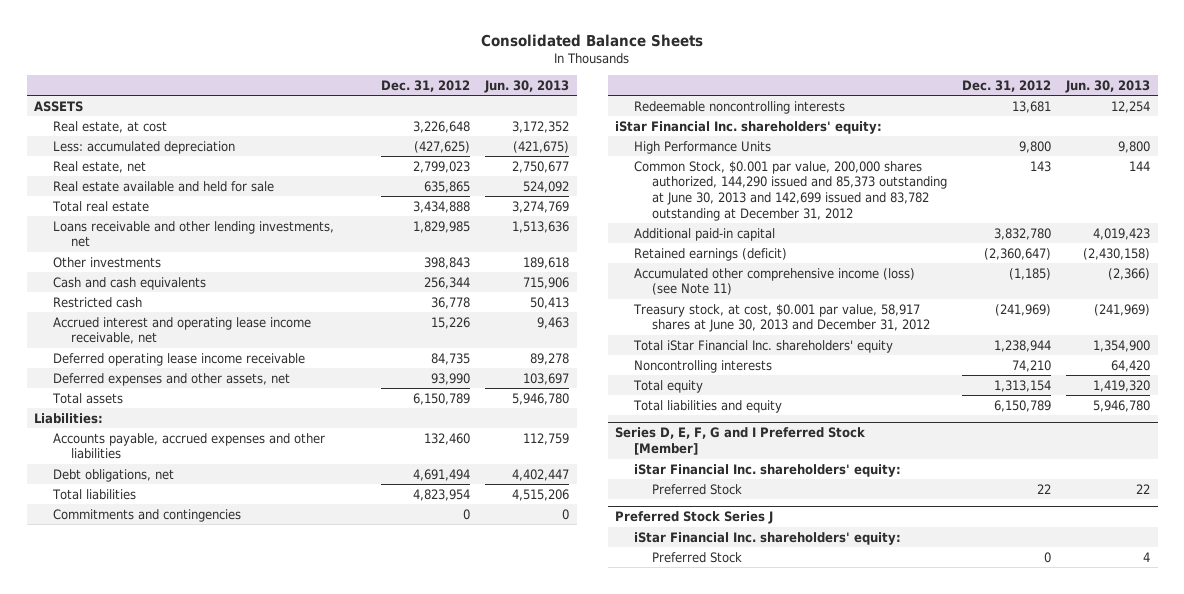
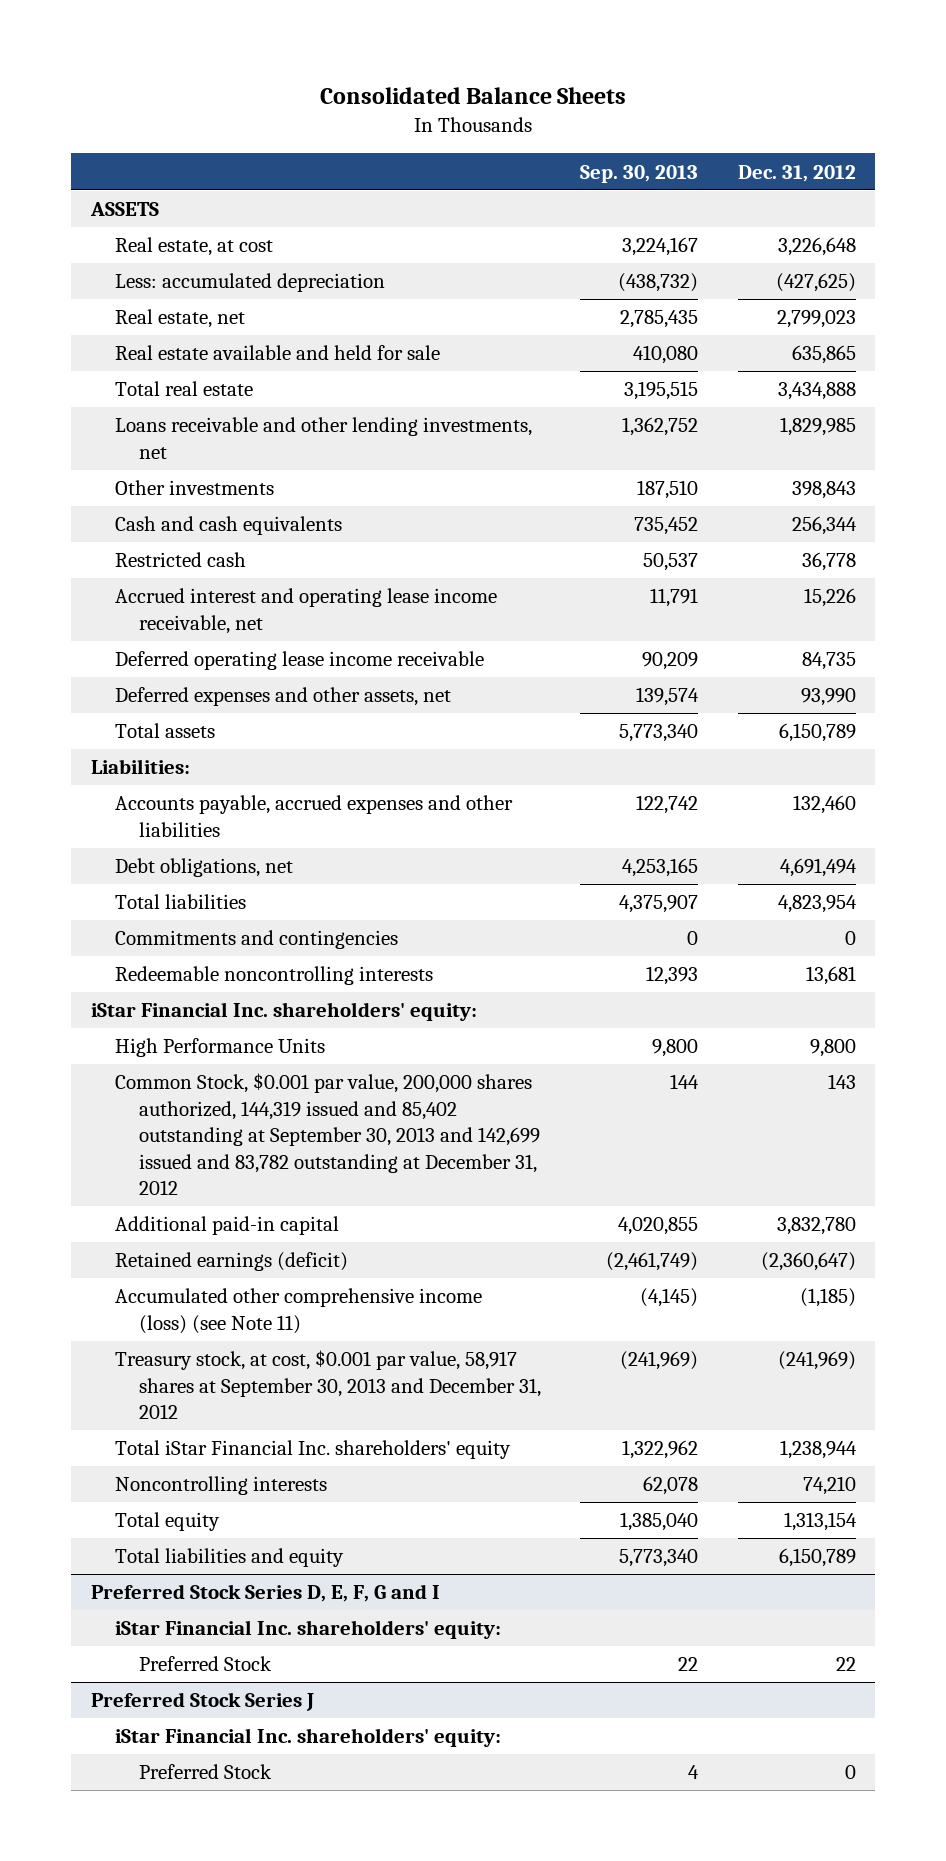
[484,79,570,93] Jun. 30, 2013 -> none
none -> [580,164,699,183] Sep. 30, 2013
[633,160,948,221] Common Stock, $0.001 par value, 200,000 shares authorized, 144,290 issued and 85,373 outstanding at June 30, 2013 and 142,699 issued and 83,782 outstanding at December 31, 2012 -> [114,1073,540,1196] Common Stock, $0.001 par value, 200,000 shares authorized, 144,319 issued and 85,402 outstanding at September 30, 2013 and 142,699 issued and 83,782 outstanding at December 31, 2012
[632,303,931,333] Treasury stock, at cost, $0.001 par value, 58,917 shares at June 30, 2013 and December 31, 2012 -> [114,1350,541,1420] Treasury stock, at cost, $0.001 par value, 58,917 shares at September 30, 2013 and December 31, 2012
[615,427,866,456] Series D, E, F, G and I Preferred Stock [Member] -> [90,1584,440,1603] Preferred Stock Series D, E, F, G and I

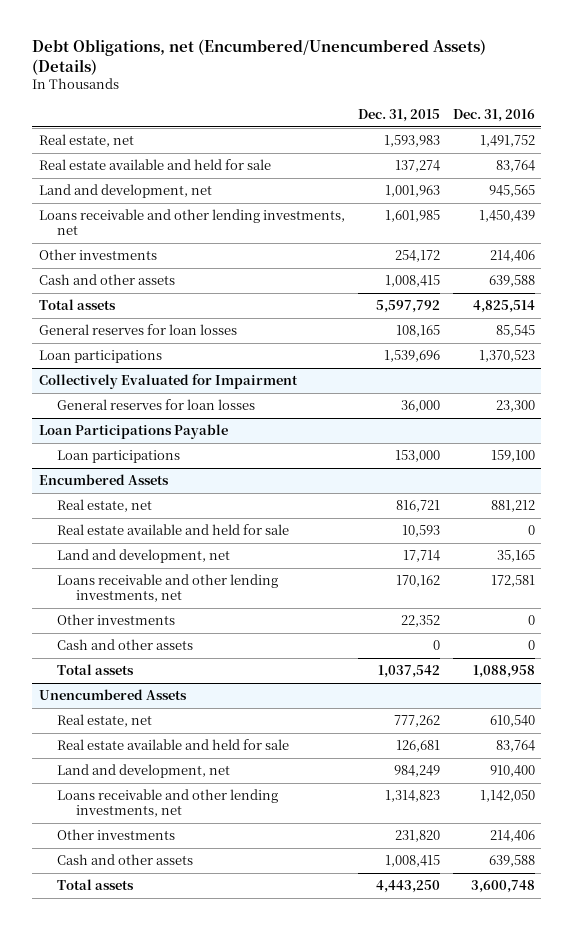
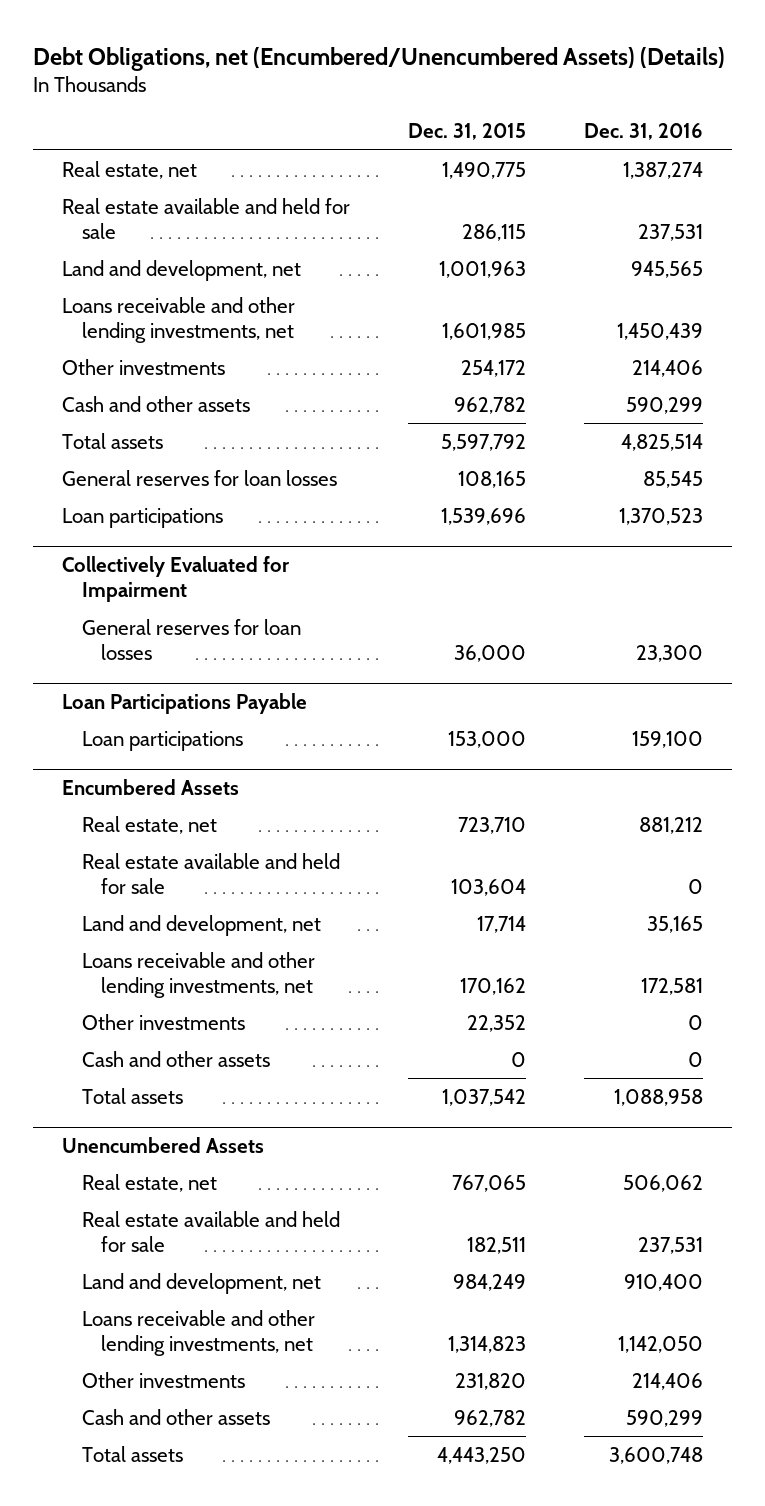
[383,134,440,147] 1,593,983 -> [441,161,526,179] 1,490,775
[479,134,535,147] 1,491,752 -> [623,161,704,179] 1,387,274
[394,159,440,172] 137,274 -> [461,223,526,241] 286,115
[495,159,535,172] 83,764 -> [638,223,704,241] 237,531
[384,274,440,287] 1,008,415 -> [453,396,526,414] 962,782
[488,274,535,287] 639,588 -> [626,396,704,414] 590,299
[395,499,440,512] 816,721 -> [457,816,526,834] 723,710
[401,524,440,537] 10,593 -> [450,878,526,896] 103,604
[393,714,440,727] 777,262 -> [451,1174,526,1192] 767,065
[489,714,535,727] 610,540 -> [623,1174,704,1192] 506,062
[395,739,440,752] 126,681 -> [466,1236,526,1254] 182,511
[495,739,535,752] 83,764 -> [638,1236,704,1254] 237,531
[384,854,440,867] 1,008,415 -> [453,1409,526,1427] 962,782
[488,854,535,867] 639,588 -> [626,1409,704,1427] 590,299

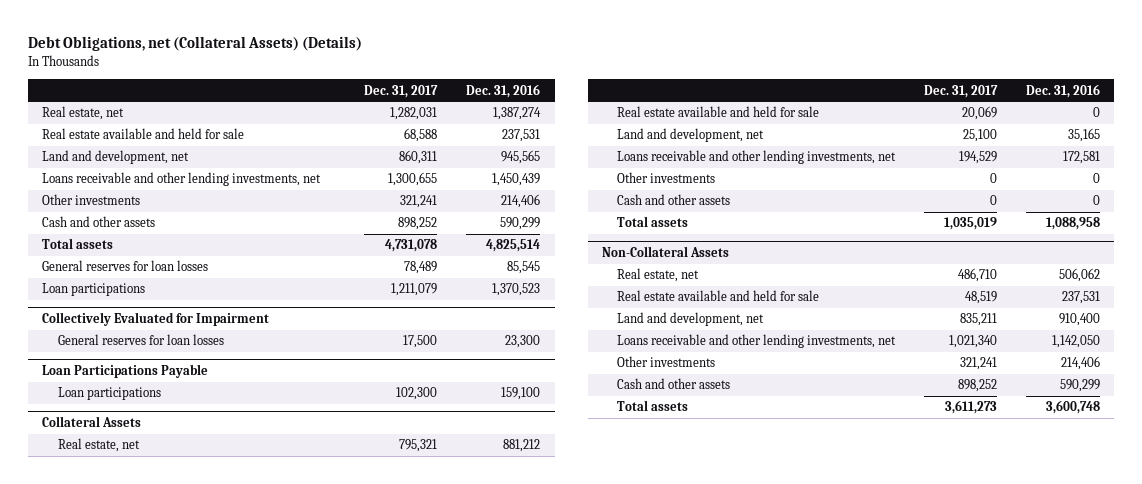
[32,46,725,71] Debt Obligations, net (Encumbered/Unencumbered Assets) (Details) -> [28,36,363,52] Debt Obligations, net (Collateral Assets) (Details)
[407,123,526,141] Dec. 31, 2015 -> none
none -> [364,84,439,98] Dec. 31, 2017
[61,779,239,796] Encumbered Assets -> [42,416,142,428] Collateral Assets
[61,1137,264,1154] Unencumbered Assets -> [601,246,729,258] Non-Collateral Assets

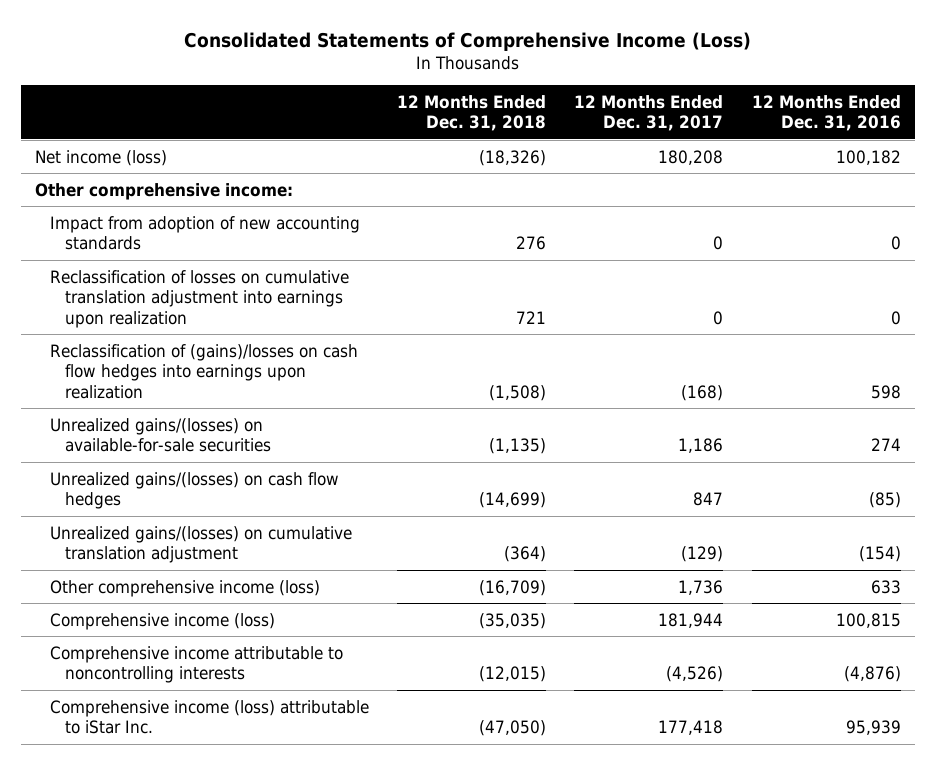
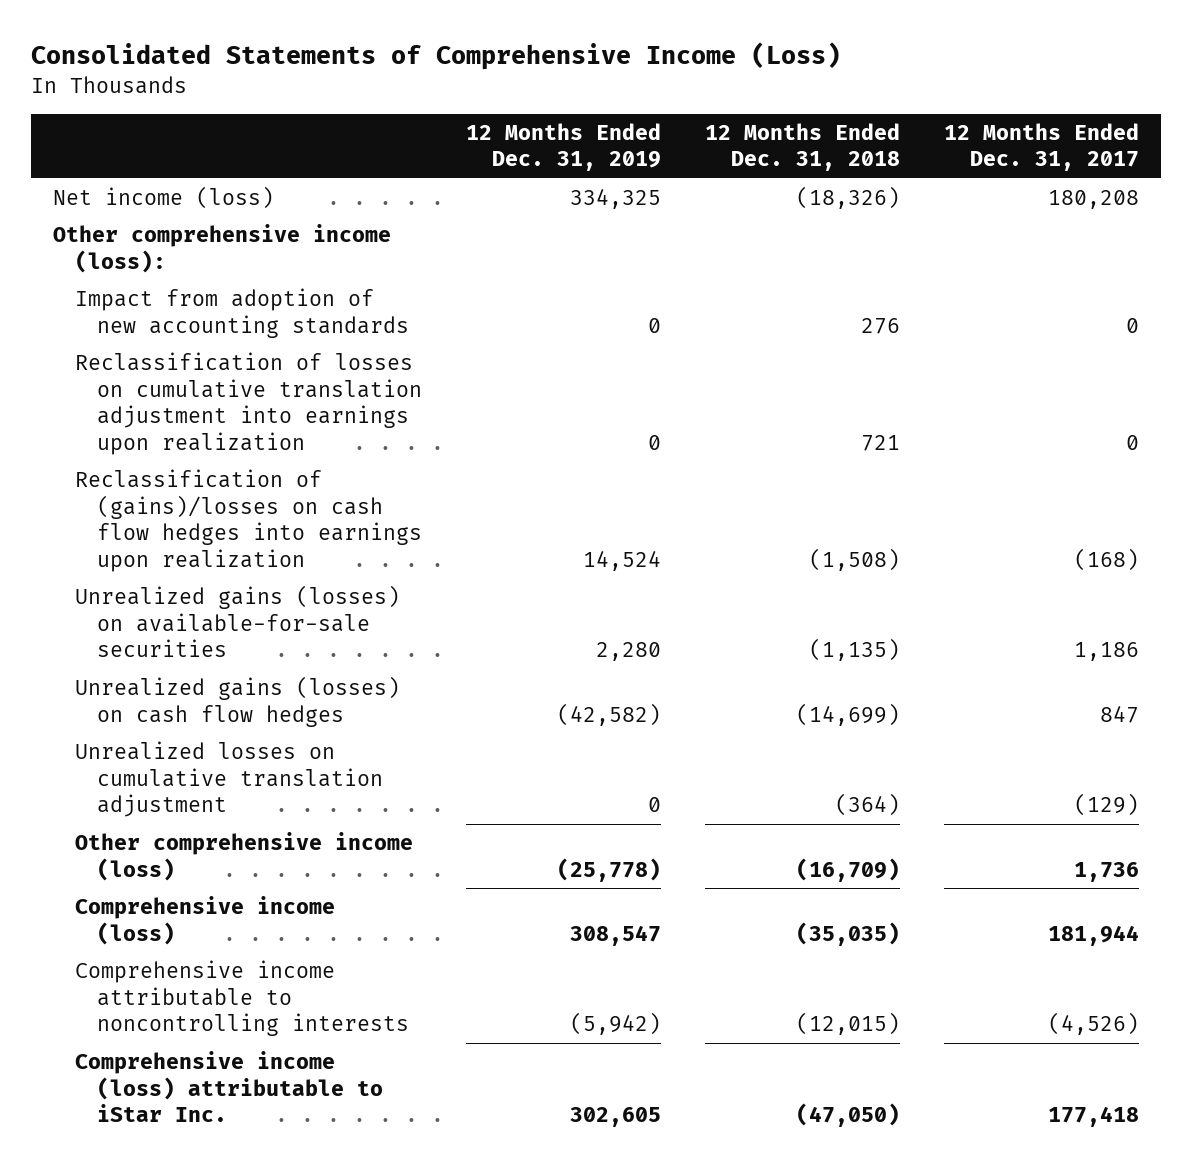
[751,94,901,132] 12 Months Ended Dec. 31, 2016 -> none
none -> [466,122,662,172] 12 Months Ended Dec. 31, 2019
[35,182,294,200] Other comprehensive income: -> [53,224,392,273] Other comprehensive income (loss):
[50,417,272,453] Unrealized gains/(losses) on available-for-sale securities -> [75,585,401,658] Unrealized gains (losses) on available-for-sale securities
[50,471,340,510] Unrealized gains/(losses) on cash flow hedges -> [75,676,401,727] Unrealized gains (losses) on cash flow hedges
[50,525,353,564] Unrealized gains/(losses) on cumulative translation adjustment -> [75,741,384,818] Unrealized losses on cumulative translation adjustment

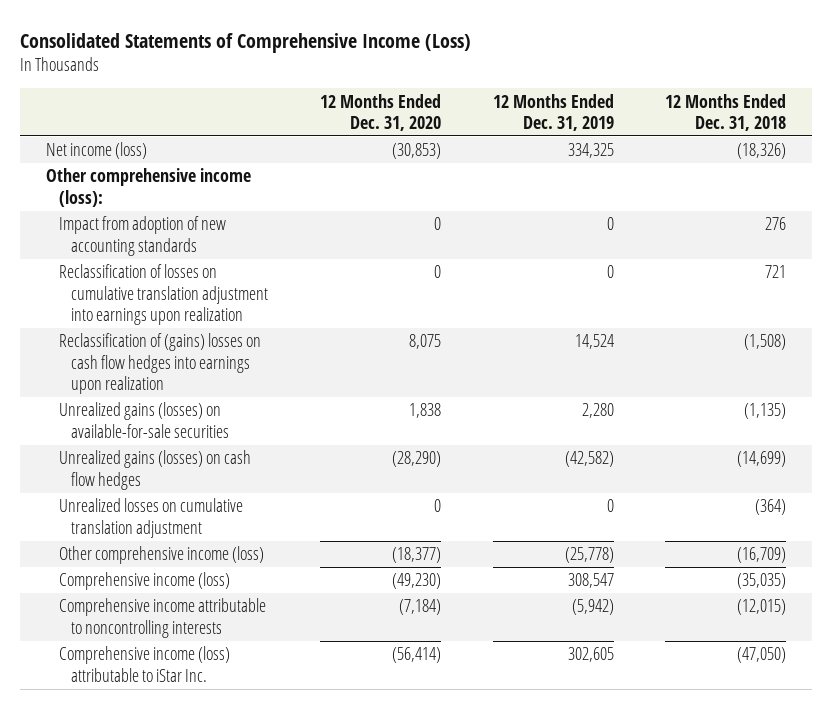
[944,122,1140,172] 12 Months Ended Dec. 31, 2017 -> none
none -> [319,93,441,132] 12 Months Ended Dec. 31, 2020
[75,469,423,573] Reclassification of (gains)/losses on cash flow hedges into earnings upon realization -> [58,333,261,394] Reclassification of (gains) losses on cash flow hedges into earnings upon realization

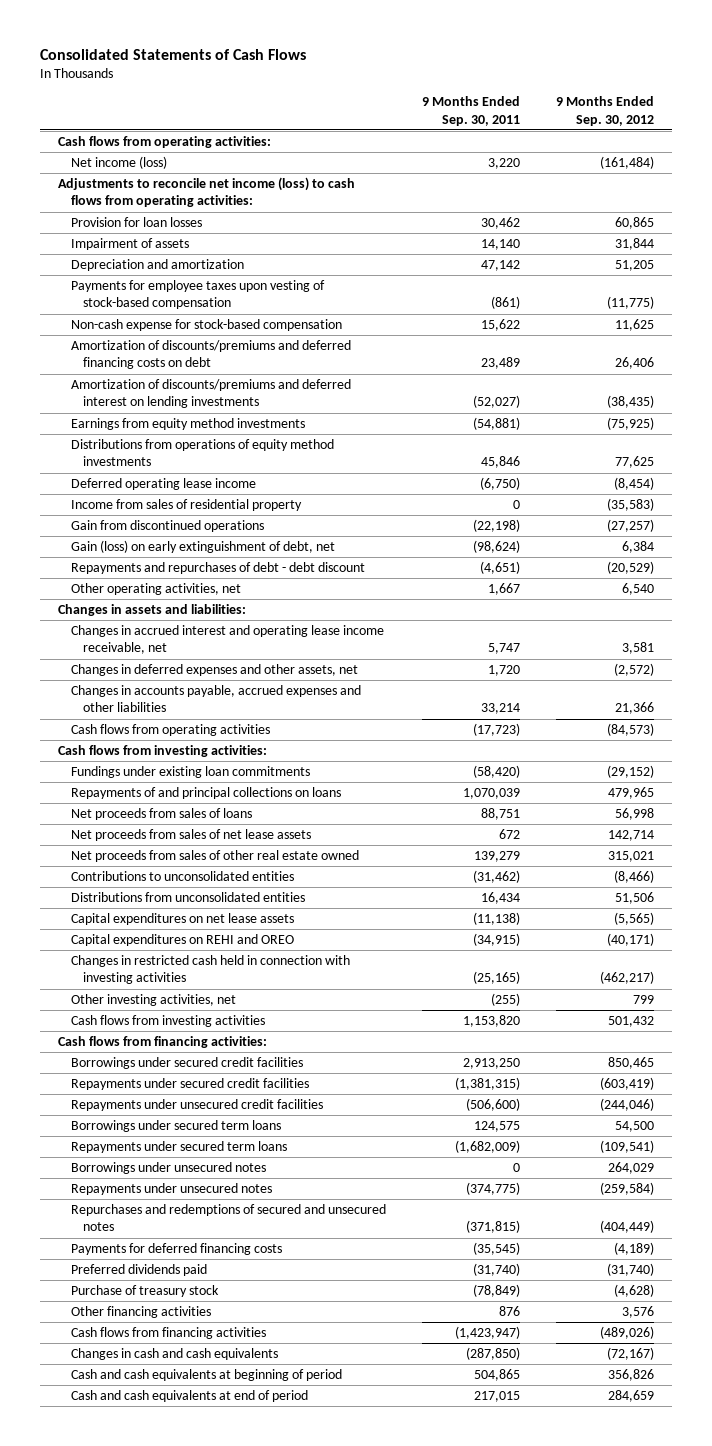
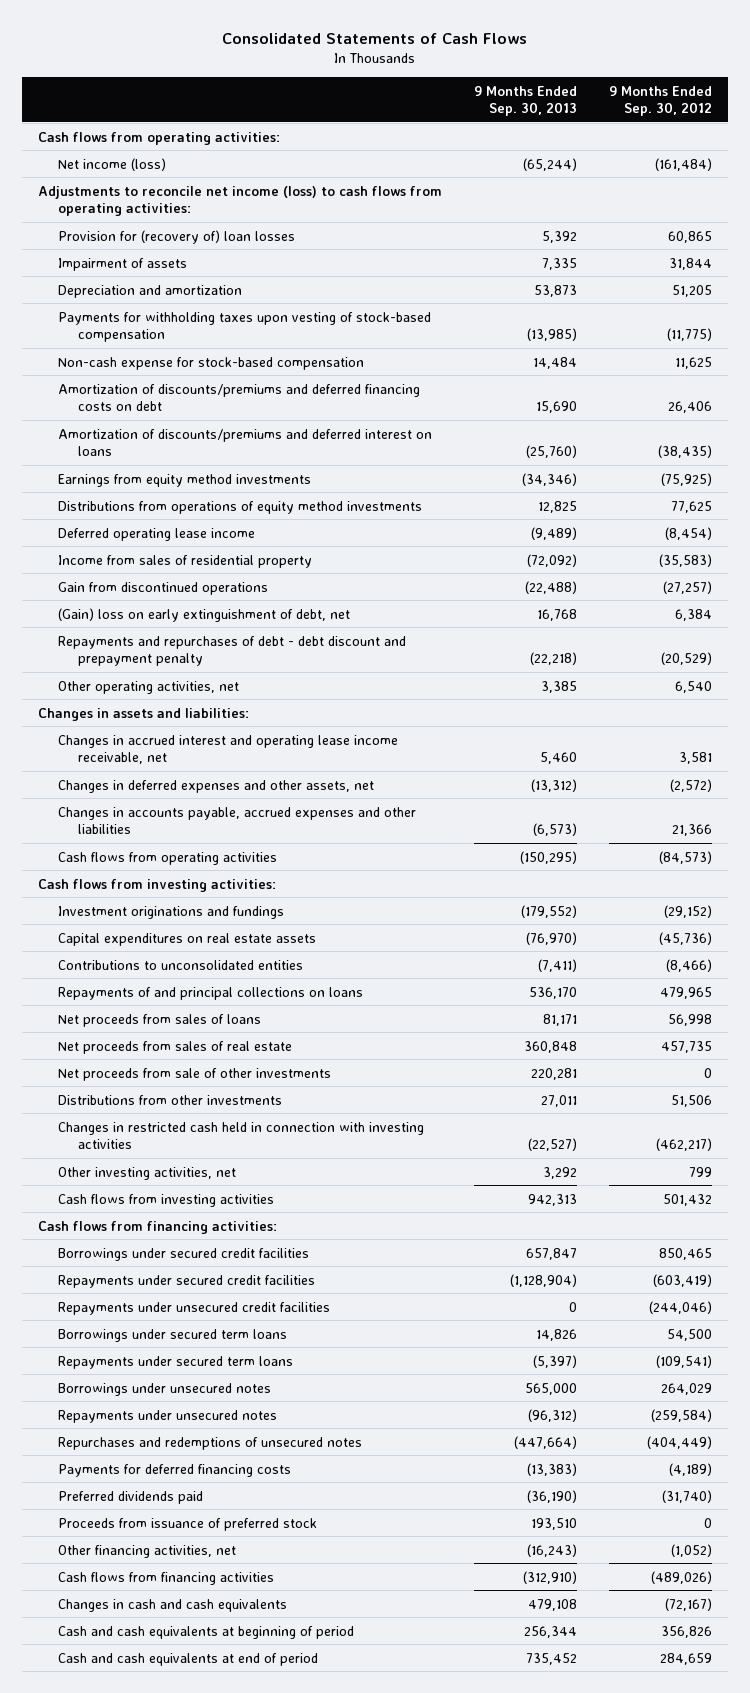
[421,96,520,126] 9 Months Ended Sep. 30, 2011 -> none
none -> [473,85,577,116] 9 Months Ended Sep. 30, 2013
[70,217,202,228] Provision for loan losses -> [57,229,295,244] Provision for (recovery of) loan losses
[70,280,325,310] Payments for employee taxes upon vesting of stock-based compensation -> [57,311,431,342] Payments for withholding taxes upon vesting of stock-based compensation
[70,379,351,409] Amortization of discounts/premiums and deferred interest on lending investments -> [57,428,432,456] Amortization of discounts/premiums and deferred interest on loans
[70,540,335,554] Gain (loss) on early extinguishment of debt, net -> [57,607,350,622] (Gain) loss on early extinguishment of debt, net
[70,562,365,575] Repayments and repurchases of debt - debt discount -> [57,635,406,666] Repayments and repurchases of debt - debt discount and prepayment penalty
[70,766,310,779] Fundings under existing loan commitments -> [57,905,284,919] Investment originations and fundings
none -> [57,932,316,946] Capital expenditures on real estate assets
[70,871,294,882] Contributions to unconsolidated entities -> [57,959,303,970] Contributions to unconsolidated entities
[70,850,359,863] Net proceeds from sales of other real estate owned -> none
[70,913,294,926] Capital expenditures on net lease assets -> none
[70,934,294,947] Capital expenditures on REHI and OREO -> none
[70,829,311,842] Net proceeds from sales of net lease assets -> [57,1040,292,1054] Net proceeds from sales of real estate
[608,830,655,842] 142,714 -> [660,1040,712,1053] 457,735
none -> [57,1067,331,1081] Net proceeds from sale of other investments
[70,892,305,903] Distributions from unconsolidated entities -> [57,1094,282,1105] Distributions from other investments
[70,1204,386,1232] Repurchases and redemptions of secured and unsecured notes -> [57,1436,362,1450] Repurchases and redemptions of unsecured notes
[70,1285,219,1298] Purchase of treasury stock -> none
none -> [57,1517,317,1531] Proceeds from issuance of preferred stock
[70,1306,211,1319] Other financing activities -> [57,1544,236,1558] Other financing activities, net
[622,1306,655,1319] 3,576 -> [670,1543,712,1557] (1,052)

